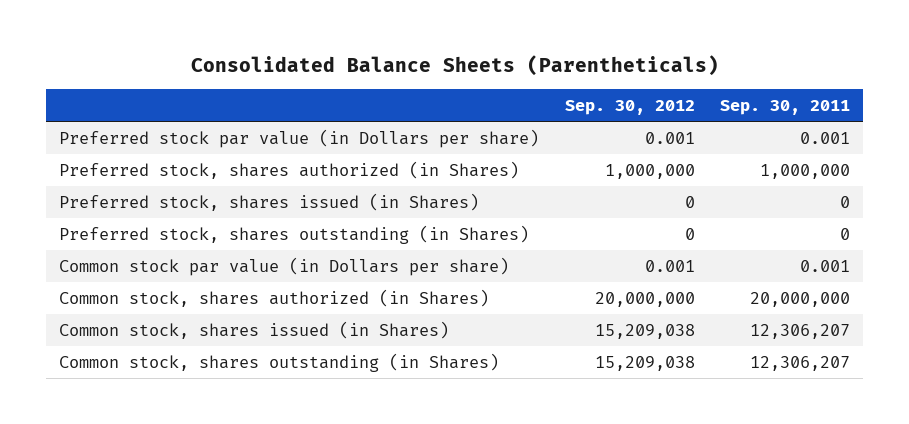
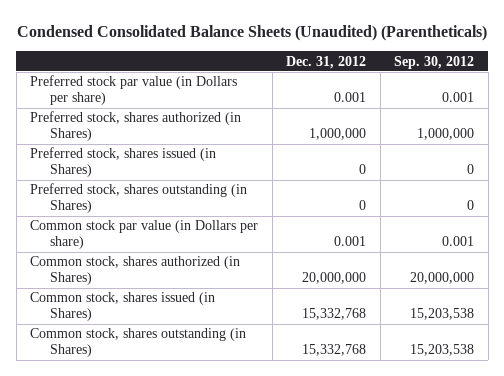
[190,55,719,77] Consolidated Balance Sheets (Parentheticals) -> [17,25,488,42] Condensed Consolidated Balance Sheets (Unaudited) (Parentheticals)
[720,99,851,115] Sep. 30, 2011 -> none
none -> [286,55,367,69] Dec. 31, 2012
[594,324,695,340] 15,209,038 -> [410,308,475,321] 15,203,538
[594,356,695,372] 15,209,038 -> [410,344,475,357] 15,203,538

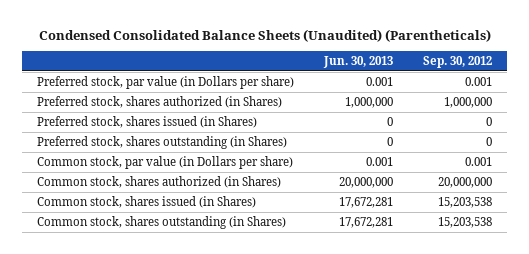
[286,55,367,69] Dec. 31, 2012 -> none
none -> [323,55,394,68] Jun. 30, 2013
[30,75,238,106] Preferred stock par value (in Dollars per share) -> [37,75,295,89] Preferred stock, par value (in Dollars per share)
[30,220,259,250] Common stock par value (in Dollars per share) -> [37,155,294,169] Common stock, par value (in Dollars per share)

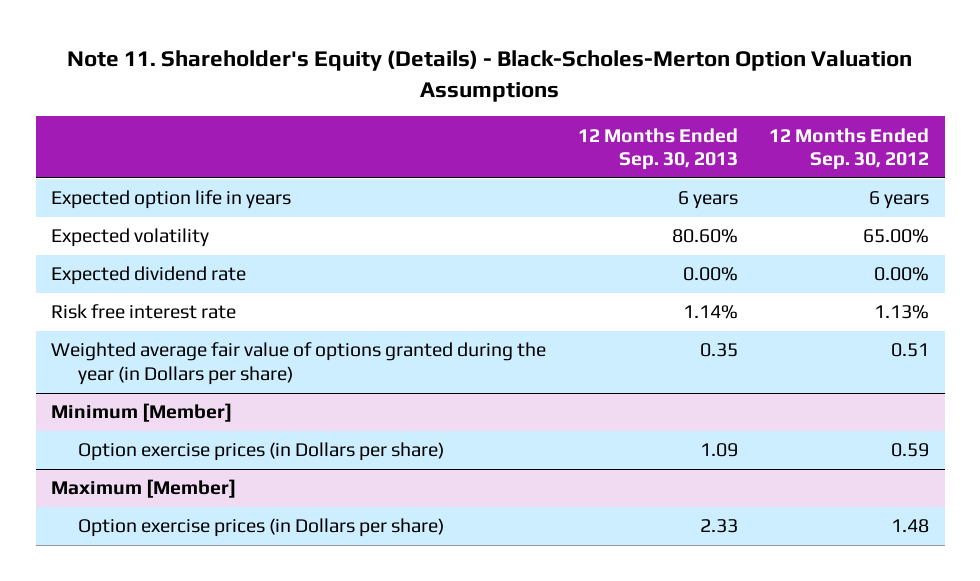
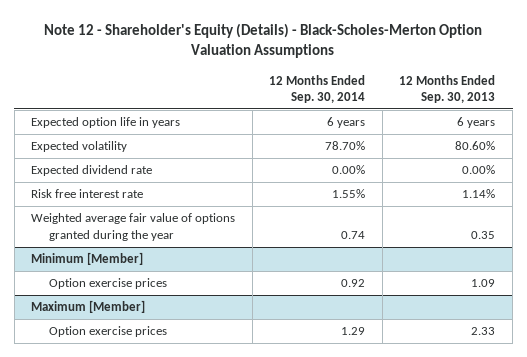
[67,50,913,102] Note 11. Shareholder's Equity (Details) - Black-Scholes-Merton Option Valuation Assumptions -> [44,22,483,59] Note 12 - Shareholder's Equity (Details) - Black-Scholes-Merton Option Valuation Assumptions
[768,127,929,171] 12 Months Ended Sep. 30, 2012 -> none
none -> [269,74,366,104] 12 Months Ended Sep. 30, 2014
[51,342,547,385] Weighted average fair value of options granted during the year (in Dollars per share) -> [31,213,236,241] Weighted average fair value of options granted during the year
[77,442,444,462] Option exercise prices (in Dollars per share) -> [49,278,168,290] Option exercise prices
[77,518,444,538] Option exercise prices (in Dollars per share) -> [49,326,168,338] Option exercise prices

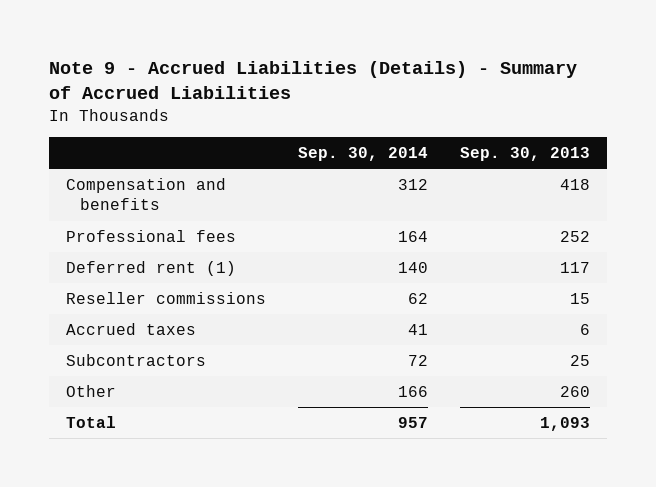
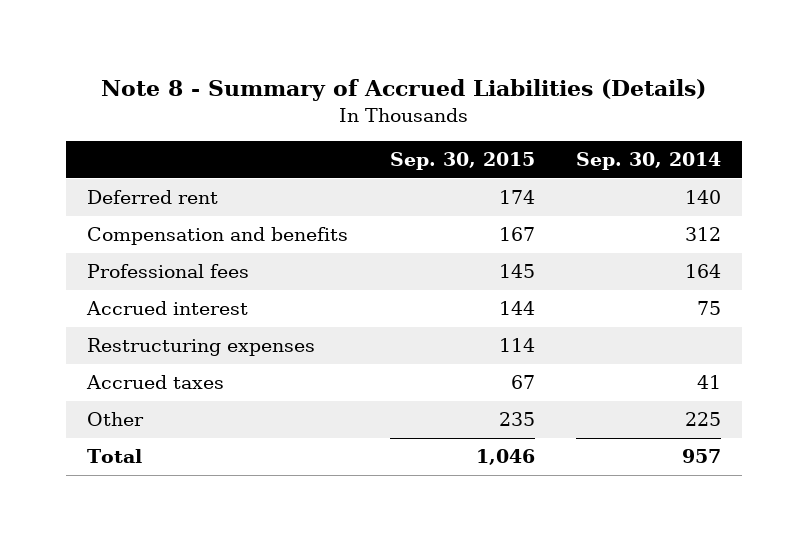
[49,61,578,100] Note 9 - Accrued Liabilities (Details) - Summary of Accrued Liabilities -> [101,78,707,101] Note 8 - Summary of Accrued Liabilities (Details)
[460,146,591,161] Sep. 30, 2013 -> none
none -> [389,152,535,171] Sep. 30, 2015
none -> [87,190,219,205] Deferred rent
[65,260,236,276] Deferred rent (1) -> none
[65,291,266,304] Reseller commissions -> none
none -> [86,301,249,316] Accrued interest
none -> [87,338,316,357] Restructuring expenses
[65,353,206,366] Subcontractors -> none
[398,385,429,397] 166 -> [685,412,722,427] 225

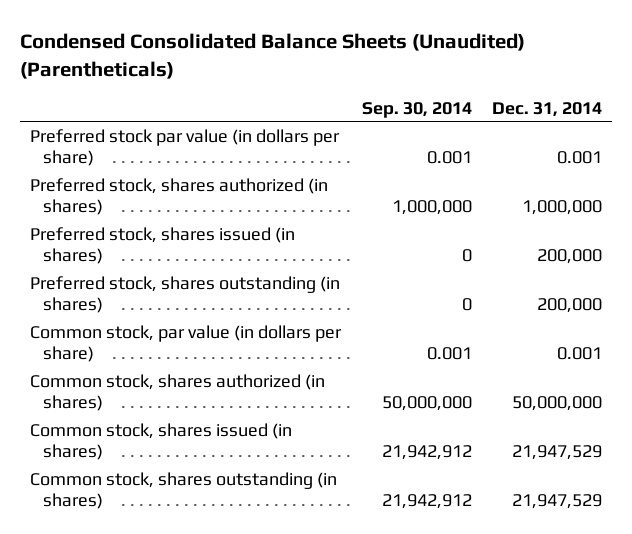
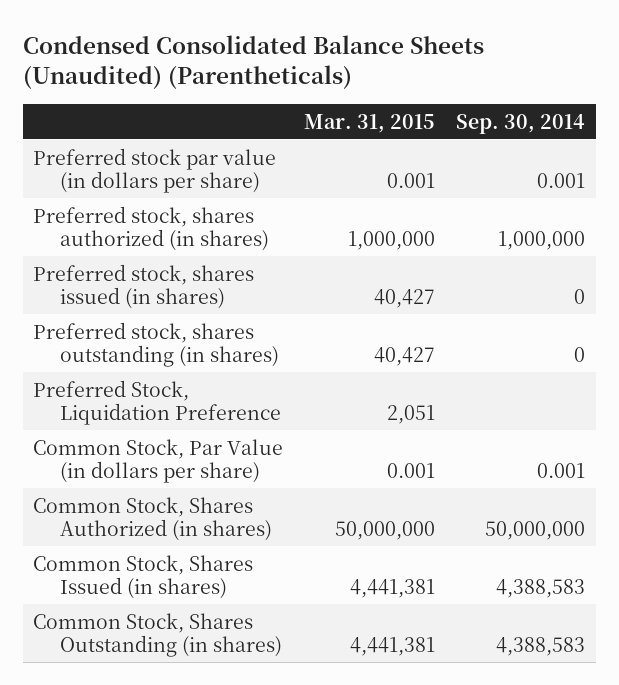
[492,101,603,117] Dec. 31, 2014 -> none
none -> [304,113,436,133] Mar. 31, 2015
none -> [33,379,282,425] Preferred Stock, Liquidation Preference
[30,324,343,362] Common stock, par value (in dollars per share) -> [33,438,284,483] Common Stock, Par Value (in dollars per share)
[30,373,326,411] Common stock, shares authorized (in shares) -> [33,496,273,541] Common Stock, Shares Authorized (in shares)
[30,422,293,460] Common stock, shares issued (in shares) -> [33,554,254,599] Common Stock, Shares Issued (in shares)
[381,444,472,460] 21,942,912 -> [496,578,586,598] 4,388,583
[30,471,338,509] Common stock, shares outstanding (in shares) -> [33,612,283,657] Common Stock, Shares Outstanding (in shares)
[381,493,472,509] 21,942,912 -> [496,636,586,656] 4,388,583

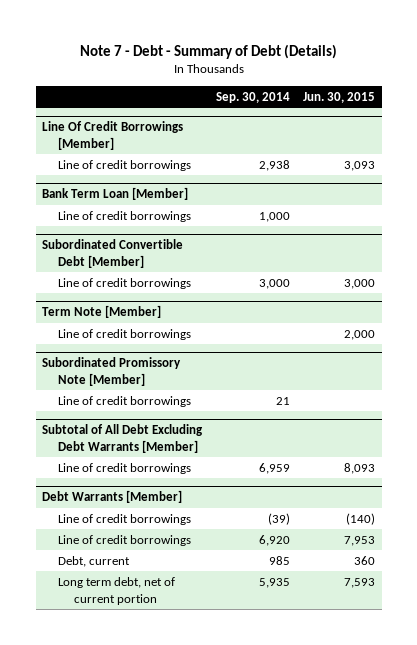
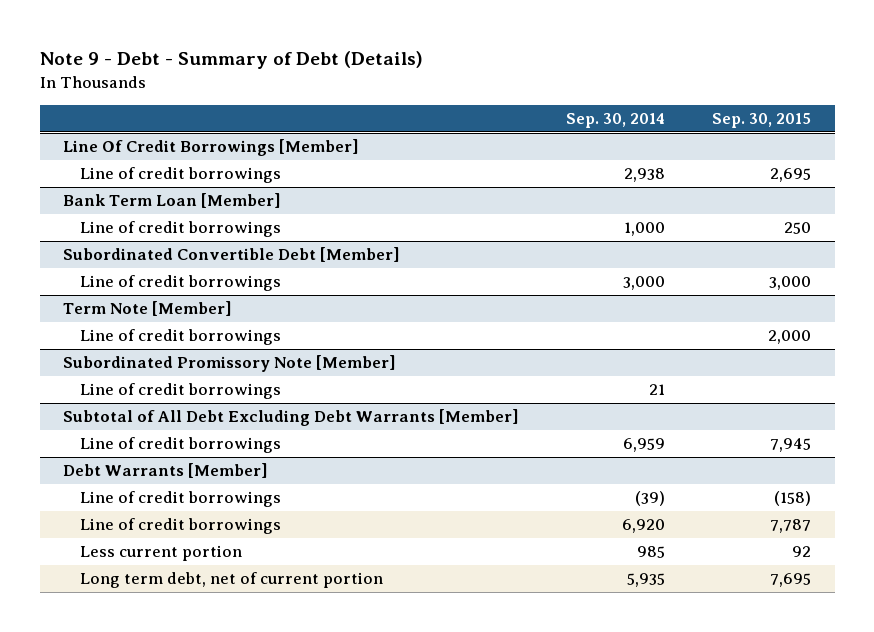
[79,43,337,59] Note 7 - Debt - Summary of Debt (Details) -> [39,51,423,70] Note 9 - Debt - Summary of Debt (Details)
[302,91,375,103] Jun. 30, 2015 -> none
none -> [712,112,812,128] Sep. 30, 2015
[58,555,131,567] Debt, current -> [80,545,243,562] Less current portion

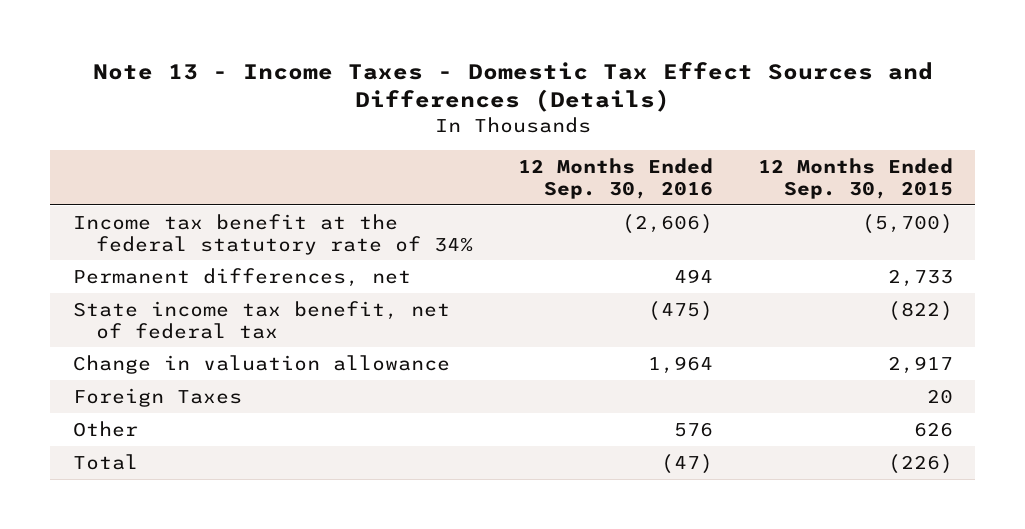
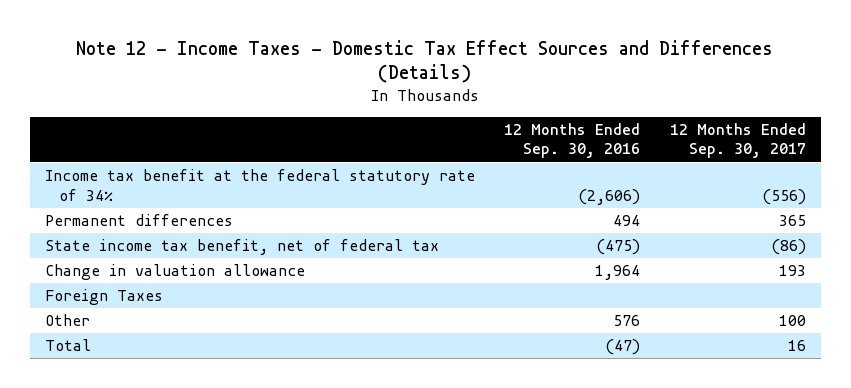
[92,61,933,113] Note 13 - Income Taxes - Domestic Tax Effect Sources and Differences (Details) -> [76,39,774,84] Note 12 - Income Taxes - Domestic Tax Effect Sources and Differences (Details)
[757,158,953,200] 12 Months Ended Sep. 30, 2015 -> none
none -> [669,122,806,159] 12 Months Ended Sep. 30, 2017
[72,267,411,287] Permanent differences, net -> [44,214,233,227] Permanent differences

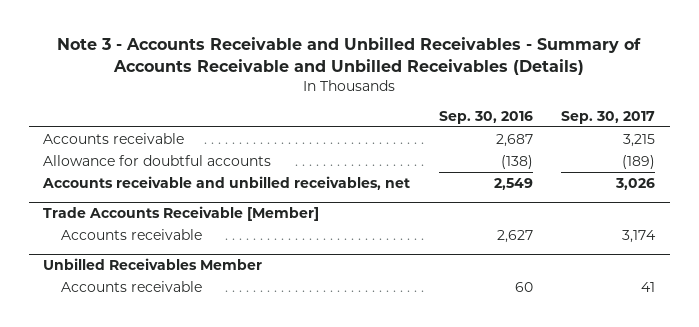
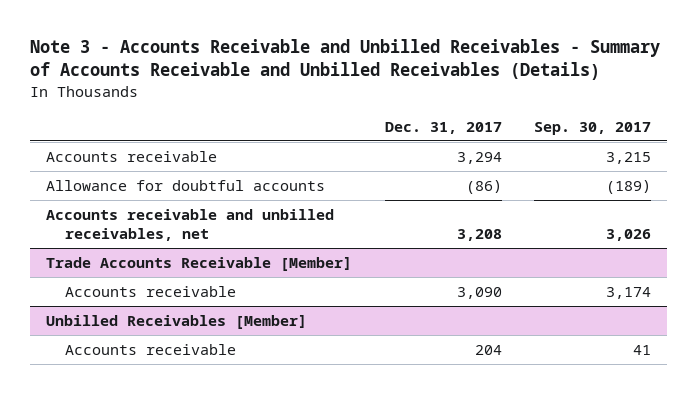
[438,110,533,124] Sep. 30, 2016 -> none
none -> [384,121,502,134] Dec. 31, 2017
[43,258,263,271] Unbilled Receivables Member -> [46,314,308,329] Unbilled Receivables [Member]

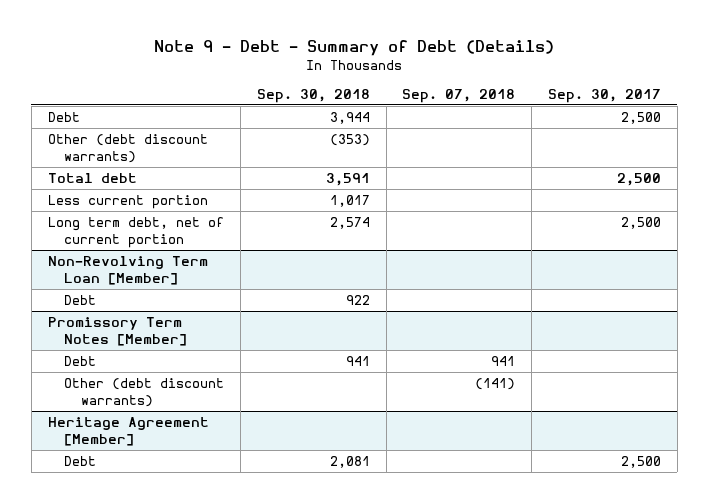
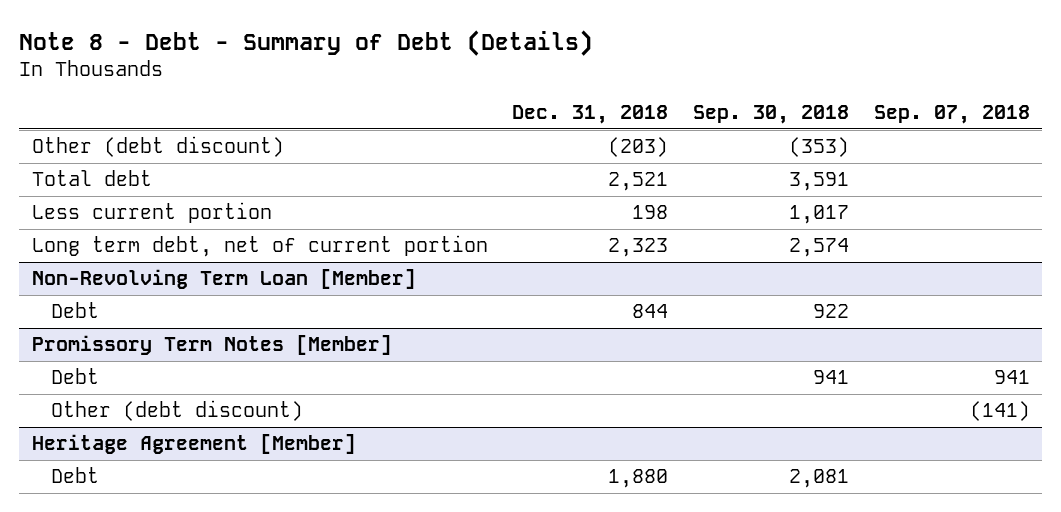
[154,39,555,56] Note 9 - Debt - Summary of Debt (Details) -> [19,29,594,56] Note 8 - Debt - Summary of Debt (Details)
[548,88,662,103] Sep. 30, 2017 -> none
none -> [512,104,669,124] Dec. 31, 2018
[47,111,80,122] Debt -> none
[47,133,208,163] Other (debt discount warrants) -> [31,136,284,158] Other (debt discount)
[64,377,225,407] Other (debt discount warrants) -> [51,400,304,422] Other (debt discount)

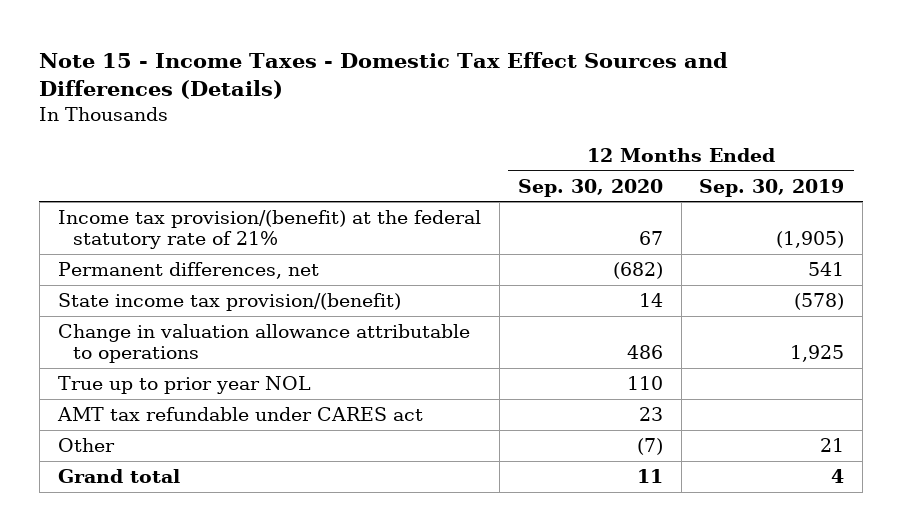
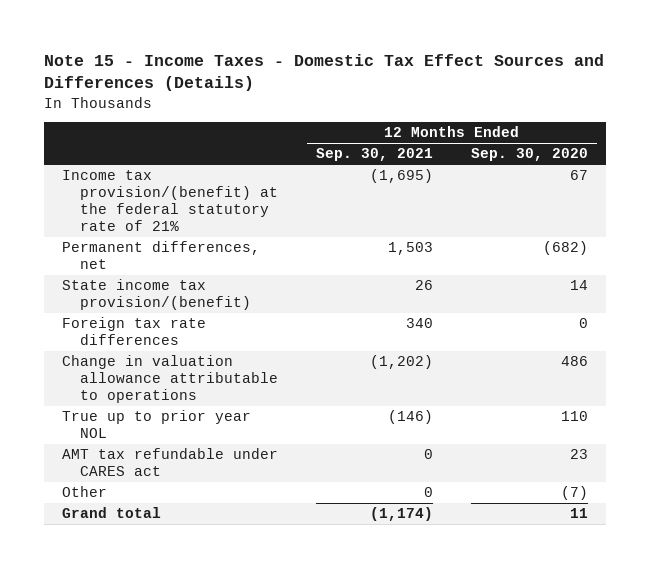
[699,178,845,197] Sep. 30, 2019 -> none
none -> [315,148,433,162] Sep. 30, 2021
none -> [62,317,207,346] Foreign tax rate differences

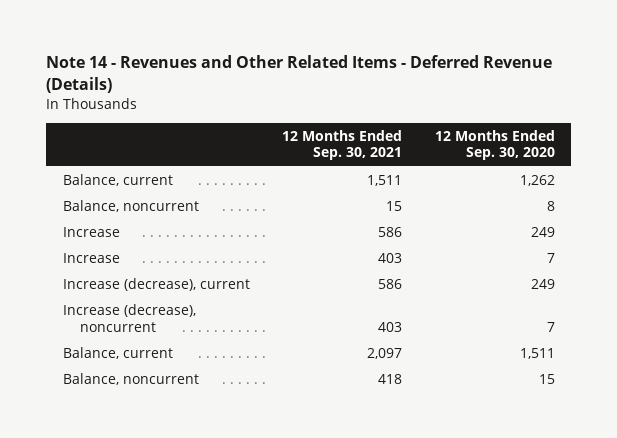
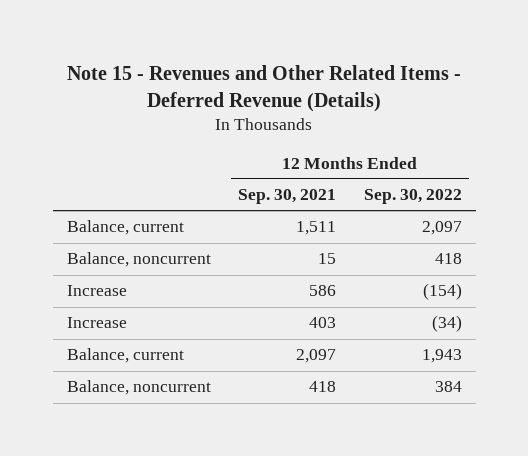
[46,54,553,93] Note 14 - Revenues and Other Related Items - Deferred Revenue (Details) -> [67,64,462,112] Note 15 - Revenues and Other Related Items - Deferred Revenue (Details)
[434,129,555,161] 12 Months Ended Sep. 30, 2020 -> none
none -> [363,189,462,205] Sep. 30, 2022
[62,278,250,292] Increase (decrease), current -> none
[62,304,196,332] Increase (decrease), noncurrent -> none

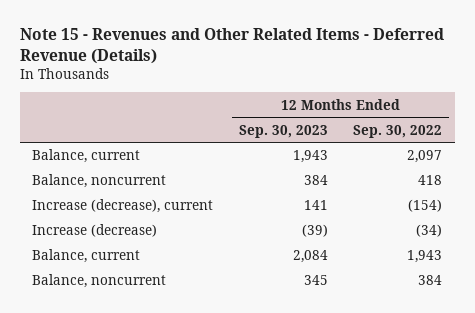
[238,189,337,205] Sep. 30, 2021 -> none
none -> [238,124,328,138] Sep. 30, 2023
[66,285,127,297] Increase -> [32,199,214,214] Increase (decrease), current
[66,317,127,329] Increase -> [32,224,158,238] Increase (decrease)

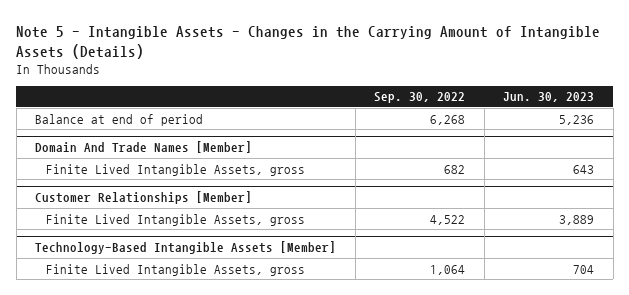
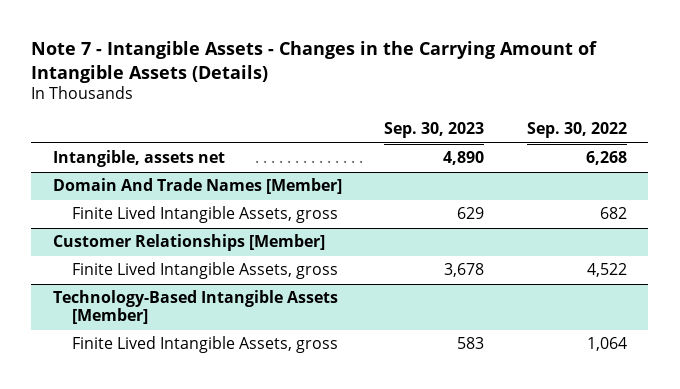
[16,25,601,59] Note 5 - Intangible Assets - Changes in the Carrying Amount of Intangible Assets (Details) -> [31,40,598,83] Note 7 - Intangible Assets - Changes in the Carrying Amount of Intangible Assets (Details)
[503,92,595,103] Jun. 30, 2023 -> none
none -> [384,122,485,139] Sep. 30, 2023
[35,113,204,126] Balance at end of period -> [52,150,225,168] Intangible, assets net

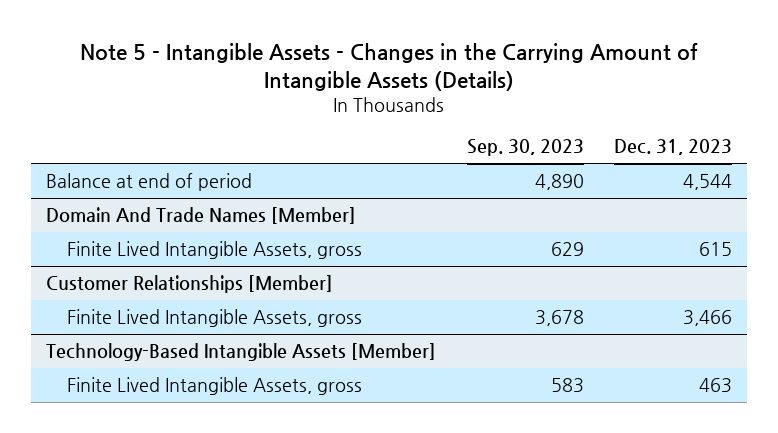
[31,40,598,83] Note 7 - Intangible Assets - Changes in the Carrying Amount of Intangible Assets (Details) -> [80,42,699,91] Note 5 - Intangible Assets - Changes in the Carrying Amount of Intangible Assets (Details)
[527,122,628,139] Sep. 30, 2022 -> none
none -> [614,139,733,156] Dec. 31, 2023
[52,150,225,168] Intangible, assets net -> [46,173,253,192] Balance at end of period

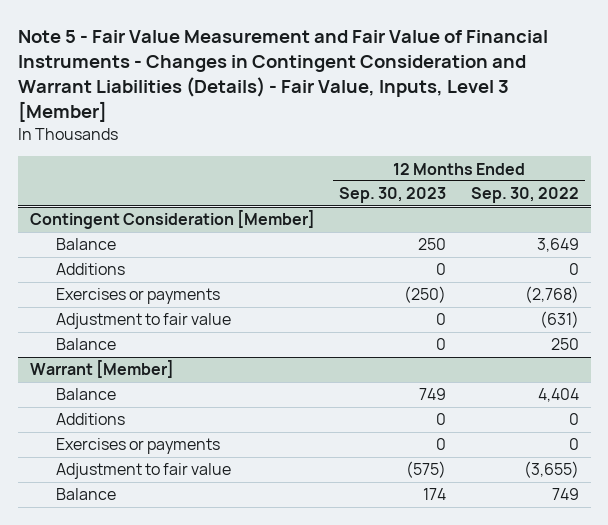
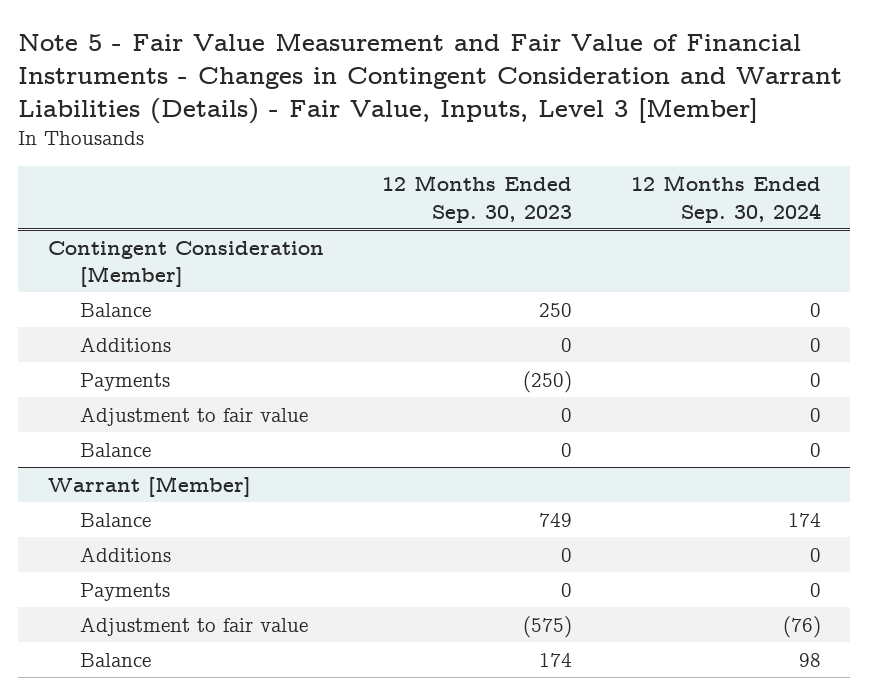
[470,187,579,204] Sep. 30, 2022 -> none
none -> [631,175,822,223] 12 Months Ended Sep. 30, 2024
[55,288,220,305] Exercises or payments -> [79,372,170,391] Payments
[55,438,220,455] Exercises or payments -> [79,582,170,601] Payments

